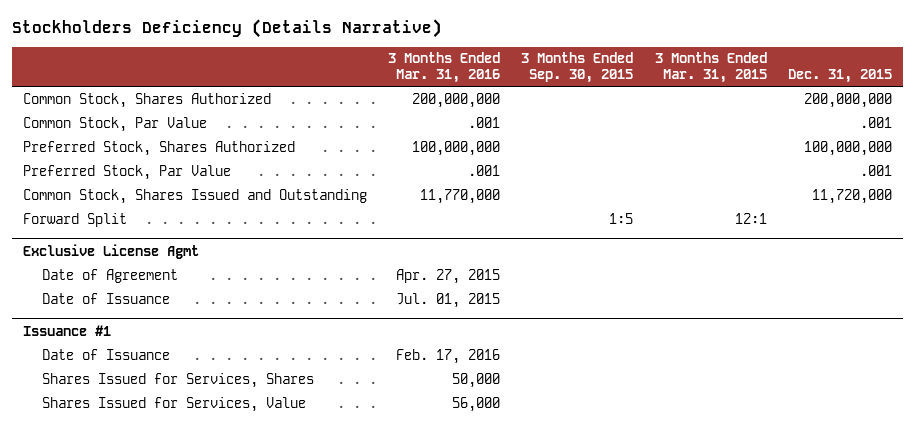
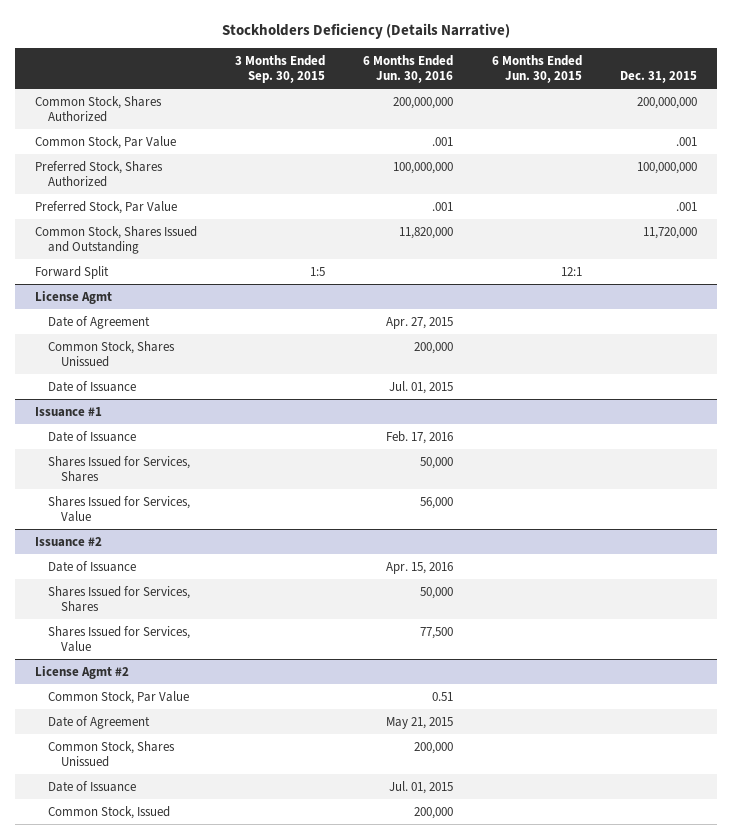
[387,52,500,83] 3 Months Ended Mar. 31, 2016 -> none
[654,52,767,83] 3 Months Ended Mar. 31, 2015 -> none
none -> [363,54,454,84] 6 Months Ended Jun. 30, 2016
none -> [491,54,582,84] 6 Months Ended Jun. 30, 2015
[22,243,199,259] Exclusive License Agmt -> [34,290,112,304] License Agmt
none -> [47,340,175,367] Common Stock, Shares Unissued
none -> [34,536,102,547] Issuance #2
none -> [47,560,136,572] Date of Issuance
none -> [47,585,190,612] Shares Issued for Services, Shares
none -> [47,625,190,652] Shares Issued for Services, Value
none -> [34,665,129,679] License Agmt #2
none -> [47,690,189,704] Common Stock, Par Value
none -> [47,715,150,729] Date of Agreement
none -> [47,740,175,767] Common Stock, Shares Unissued
none -> [47,780,136,792] Date of Issuance
none -> [47,805,170,819] Common Stock, Issued

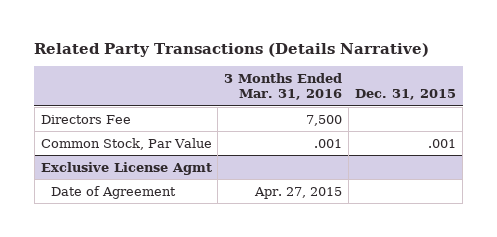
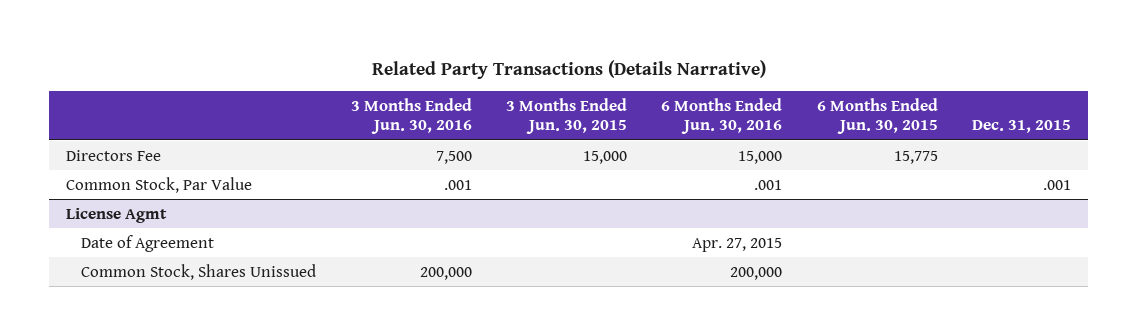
[224,72,343,101] 3 Months Ended Mar. 31, 2016 -> none
none -> [350,97,472,135] 3 Months Ended Jun. 30, 2016
none -> [505,97,627,135] 3 Months Ended Jun. 30, 2015
none -> [661,97,783,135] 6 Months Ended Jun. 30, 2016
none -> [816,97,938,135] 6 Months Ended Jun. 30, 2015
[40,161,212,175] Exclusive License Agmt -> [66,207,168,223] License Agmt
none -> [81,263,317,280] Common Stock, Shares Unissued

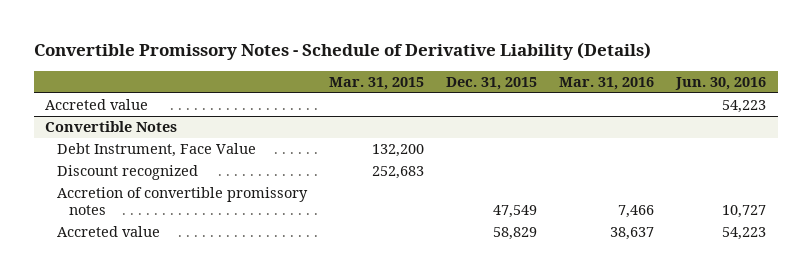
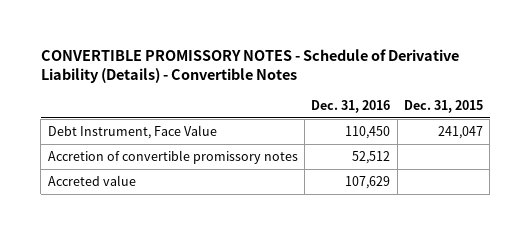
[33,42,651,61] Convertible Promissory Notes - Schedule of Derivative Liability (Details) -> [40,48,459,84] CONVERTIBLE PROMISSORY NOTES - Schedule of Derivative Liability (Details) - Convertible Notes
[329,77,425,91] Mar. 31, 2015 -> none
[559,77,655,91] Mar. 31, 2016 -> none
[675,77,767,91] Jun. 30, 2016 -> none
none -> [311,100,391,114] Dec. 31, 2016
none -> [47,125,217,140] Debt Instrument, Face Value
none -> [47,150,298,165] Accretion of convertible promissory notes
[44,121,177,133] Convertible Notes -> none
[56,143,256,158] Debt Instrument, Face Value -> none
[56,165,198,181] Discount recognized -> none
[56,187,308,215] Accretion of convertible promissory notes -> none
[56,226,160,238] Accreted value -> none

